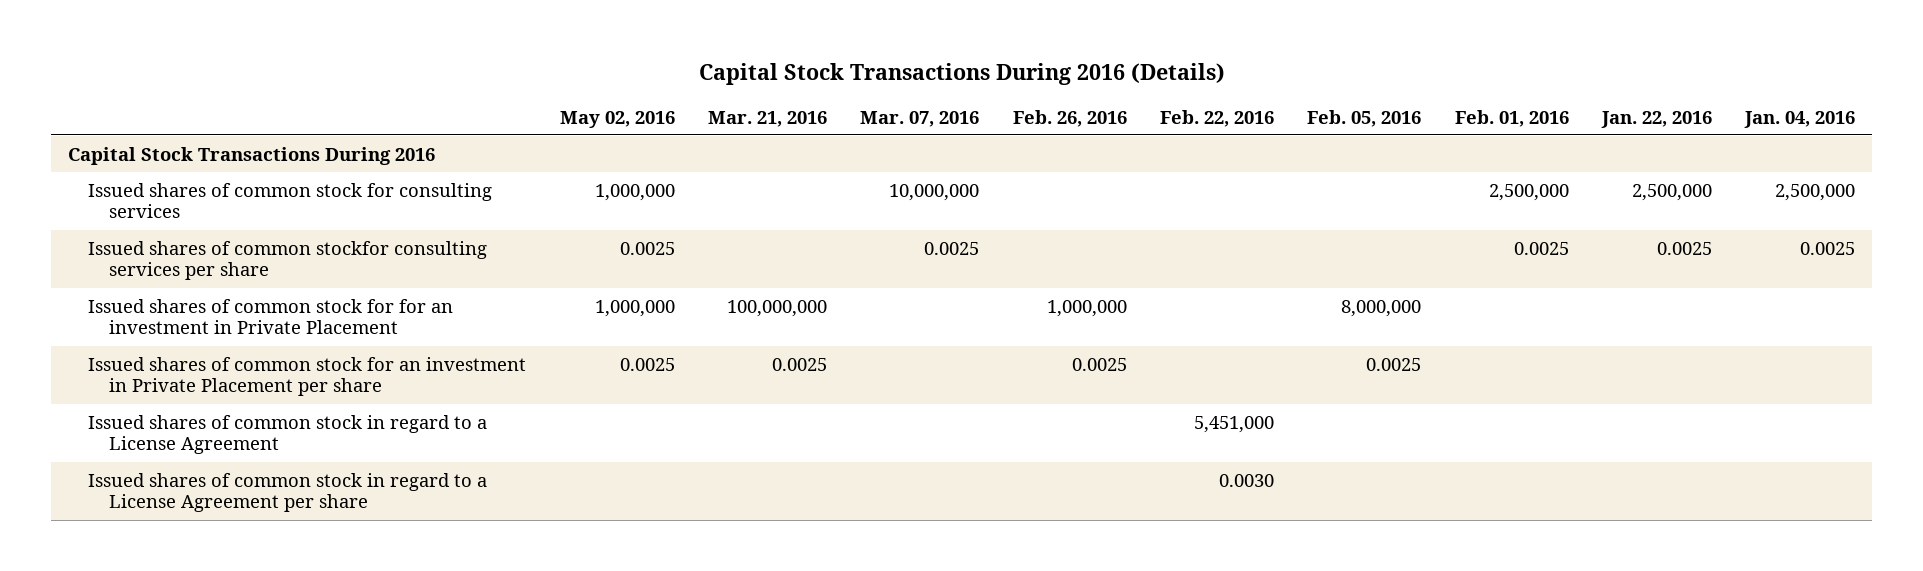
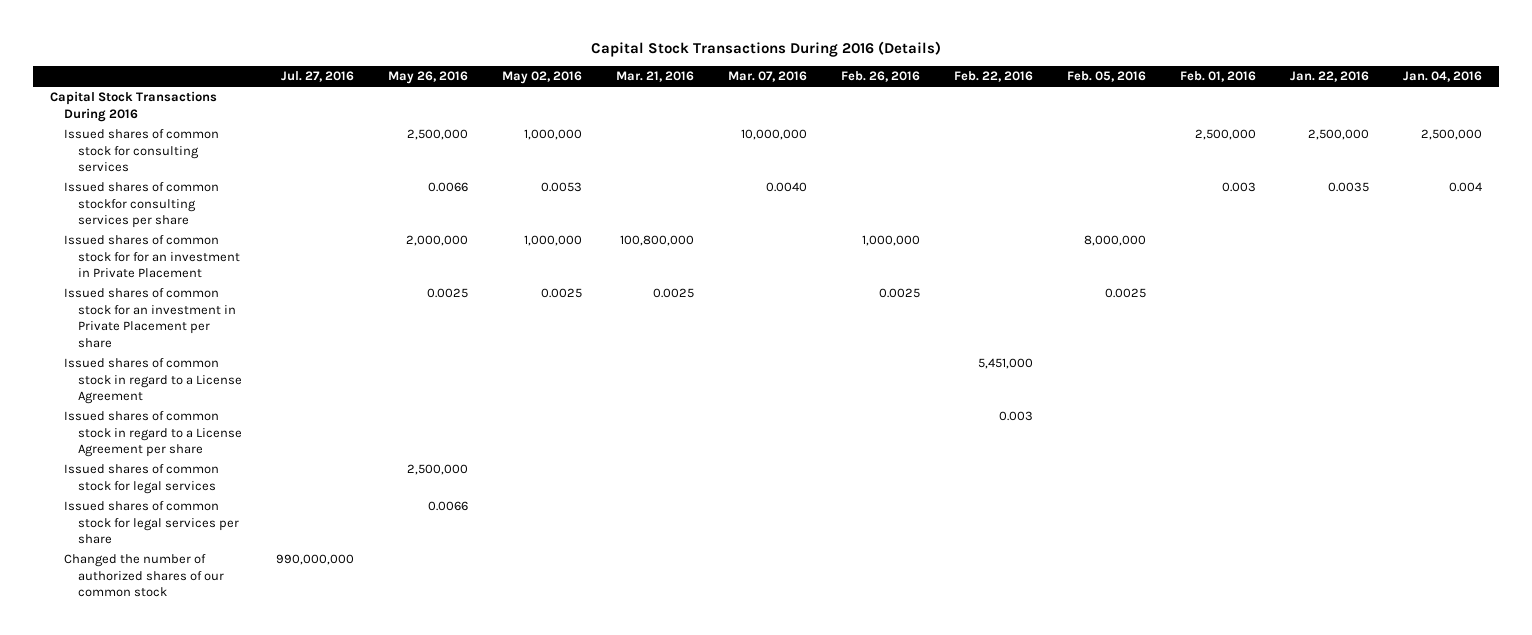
none -> [280,71,354,83] Jul. 27, 2016
none -> [387,71,468,85] May 26, 2016
[619,241,675,255] 0.0025 -> [540,182,582,193] 0.0053
[924,241,980,255] 0.0025 -> [765,182,807,193] 0.0040
[1513,241,1569,255] 0.0025 -> [1221,182,1256,193] 0.003
[1656,241,1712,255] 0.0025 -> [1328,182,1370,193] 0.0035
[1800,241,1856,255] 0.0025 -> [1449,182,1483,193] 0.004
[727,299,828,317] 100,000,000 -> [619,235,694,247] 100,800,000
[1218,473,1274,487] 0.0030 -> [998,411,1033,422] 0.003
none -> [63,464,219,494] Issued shares of common stock for legal services
none -> [63,501,239,545] Issued shares of common stock for legal services per share
none -> [63,554,224,598] Changed the number of authorized shares of our common stock

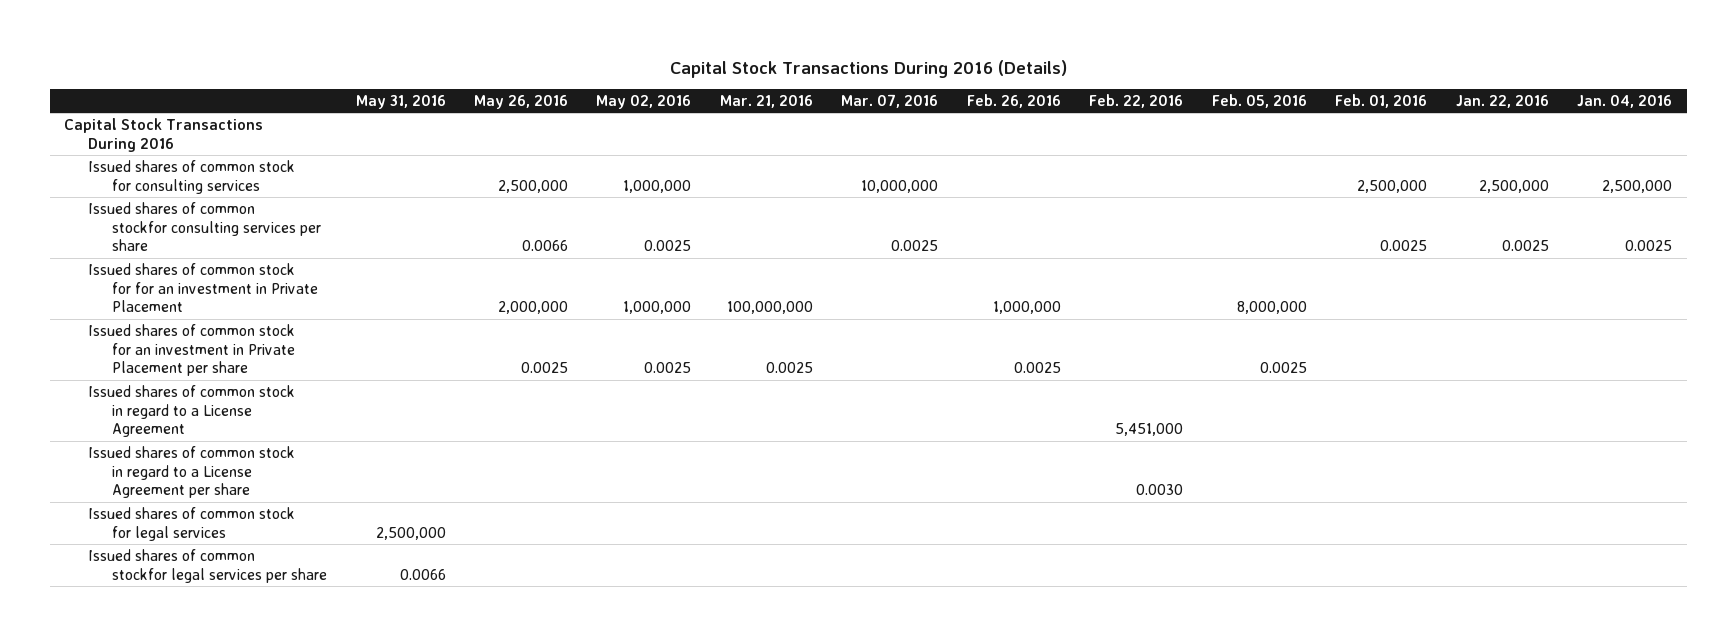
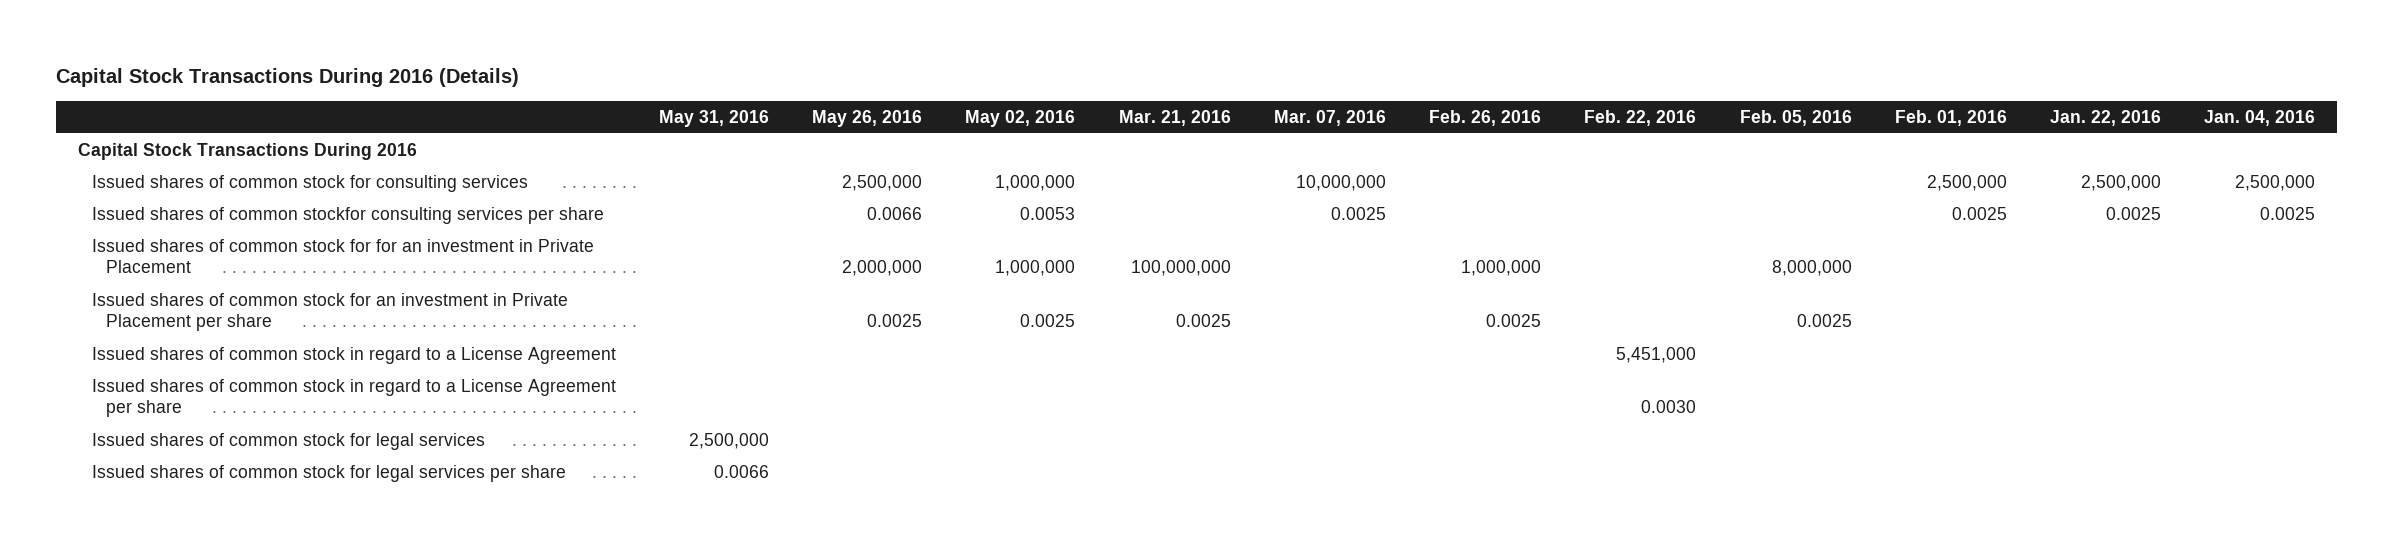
[644,240,692,252] 0.0025 -> [1020,207,1076,221] 0.0053
[88,548,328,583] Issued shares of common stockfor legal services per share -> [91,465,566,483] Issued shares of common stock for legal services per share

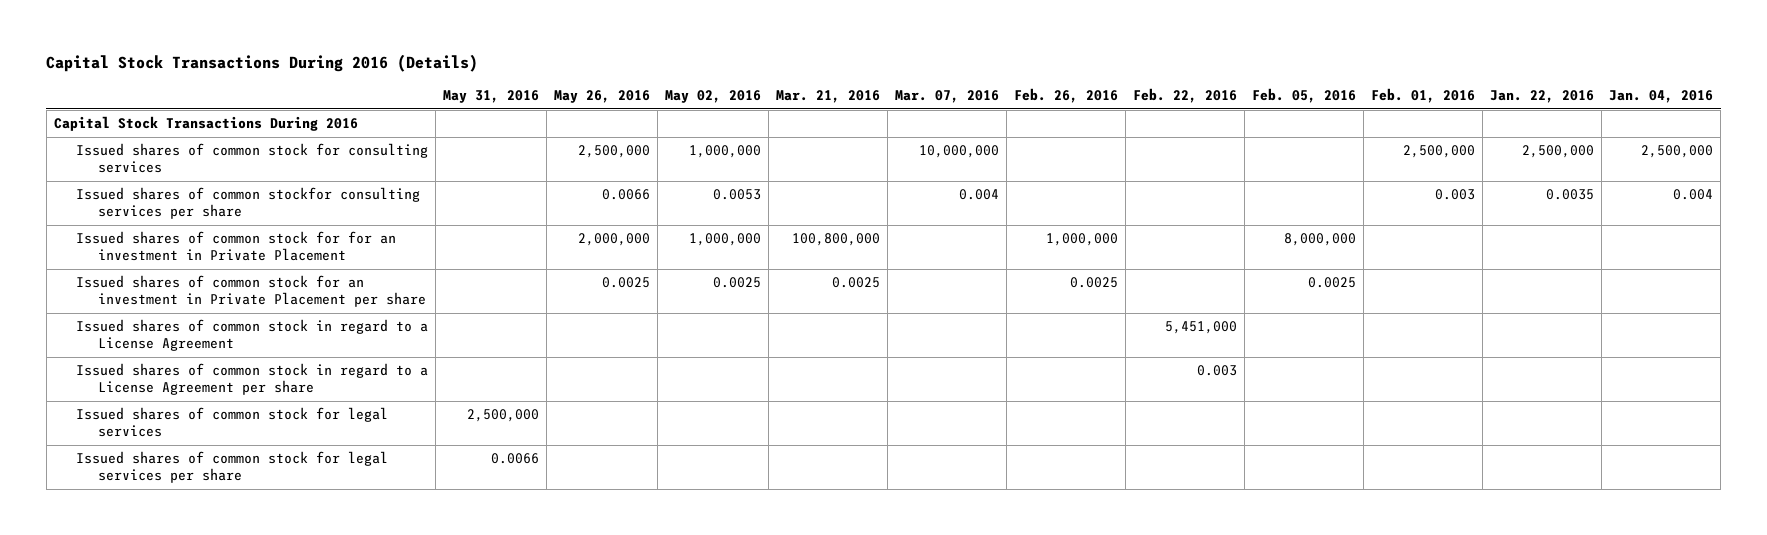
[1330,207,1386,221] 0.0025 -> [958,189,999,201] 0.004
[1951,207,2007,221] 0.0025 -> [1435,189,1476,201] 0.003
[2105,207,2161,221] 0.0025 -> [1546,189,1595,201] 0.0035
[2260,207,2316,221] 0.0025 -> [1673,189,1714,201] 0.004
[1130,260,1231,277] 100,000,000 -> [791,233,880,247] 100,800,000
[1641,400,1697,414] 0.0030 -> [1197,365,1238,377] 0.003

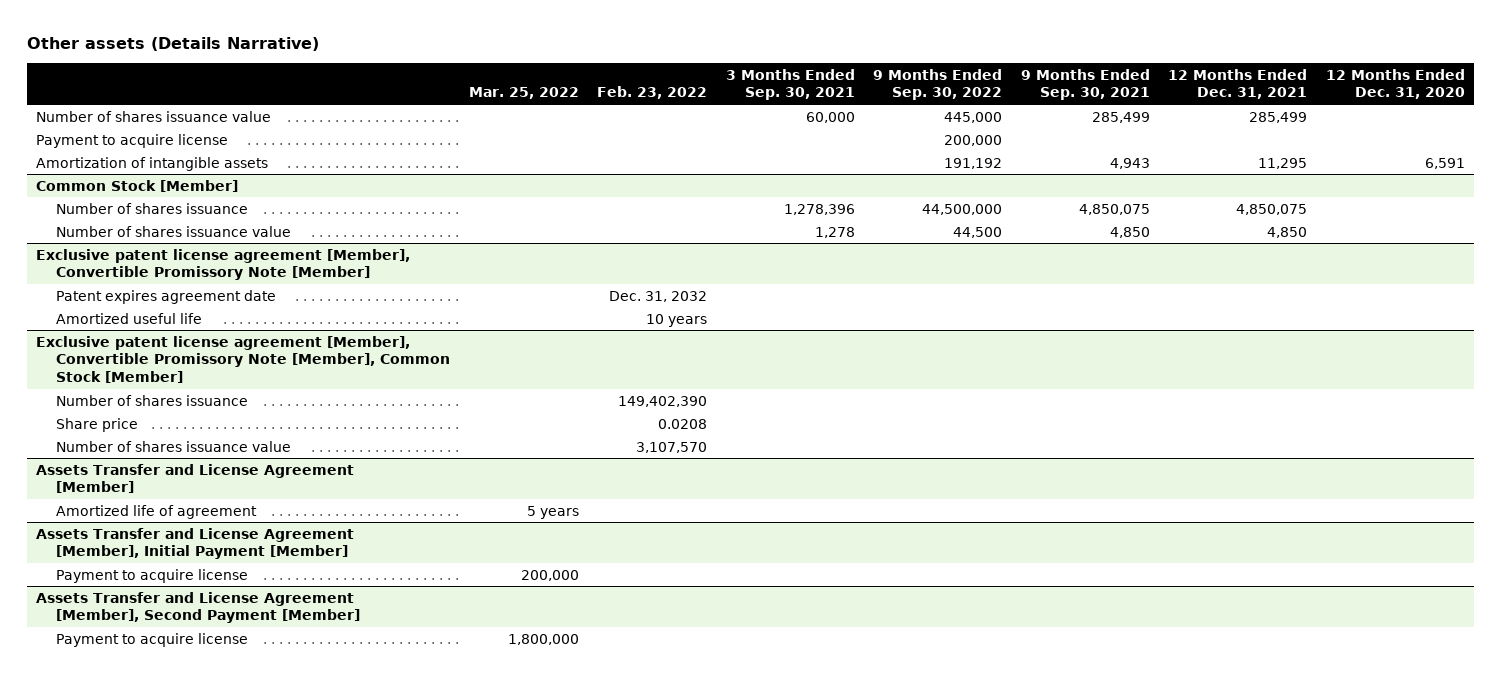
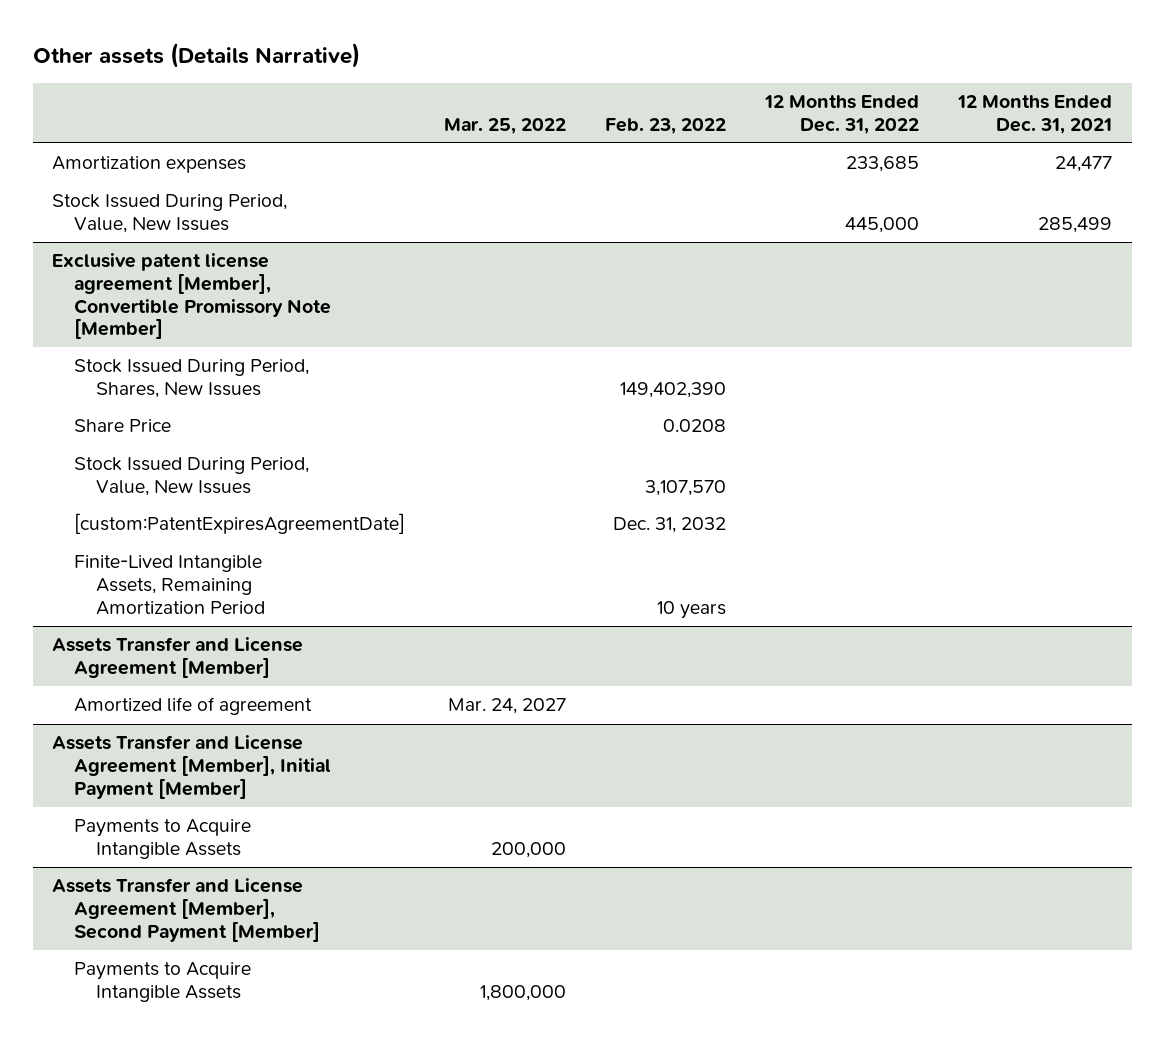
[725,68,855,101] 3 Months Ended Sep. 30, 2021 -> none
[873,68,1003,101] 9 Months Ended Sep. 30, 2022 -> none
[1020,68,1150,101] 9 Months Ended Sep. 30, 2021 -> none
[1325,68,1465,100] 12 Months Ended Dec. 31, 2020 -> none
none -> [764,95,920,134] 12 Months Ended Dec. 31, 2022
[36,133,229,148] Payment to acquire license -> none
[36,156,269,171] Amortization of intangible assets -> none
[36,179,239,192] Common Stock [Member] -> none
[56,202,249,214] Number of shares issuance -> none
[56,225,292,237] Number of shares issuance value -> none
none -> [52,156,247,174] Amortization expenses
[36,110,272,122] Number of shares issuance value -> [52,194,288,233] Stock Issued During Period, Value, New Issues
[36,335,451,383] Exclusive patent license agreement [Member], Convertible Promissory Note [Member], Common Stock [Member] -> none
[56,394,249,406] Number of shares issuance -> none
[56,417,139,432] Share price -> none
[56,440,292,452] Number of shares issuance value -> none
none -> [74,359,310,398] Stock Issued During Period, Shares, New Issues
none -> [74,419,172,433] Share Price
none -> [74,457,310,496] Stock Issued During Period, Value, New Issues
[56,289,277,304] Patent expires agreement date -> [74,513,406,535] [custom:PatentExpiresAgreementDate]
[56,312,203,324] Amortized useful life -> [74,555,265,615] Finite-Lived Intangible Assets, Remaining Amortization Period
[526,505,579,519] 5 years -> [448,698,567,715] Mar. 24, 2027
[56,568,249,583] Payment to acquire license -> [74,819,252,859] Payments to Acquire Intangible Assets
[56,632,249,647] Payment to acquire license -> [74,962,252,1002] Payments to Acquire Intangible Assets

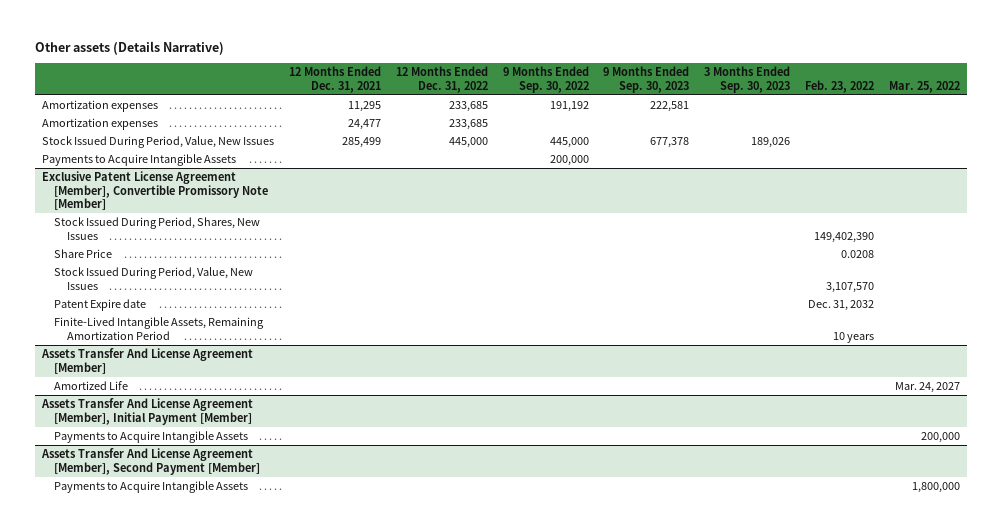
none -> [502,66,589,93] 9 Months Ended Sep. 30, 2022
none -> [603,66,690,93] 9 Months Ended Sep. 30, 2023
none -> [704,66,791,93] 3 Months Ended Sep. 30, 2023
none -> [42,100,159,113] Amortization expenses
none -> [42,154,237,167] Payments to Acquire Intangible Assets
[52,253,332,340] Exclusive patent license agreement [Member], Convertible Promissory Note [Member] -> [42,171,269,211] Exclusive Patent License Agreement [Member], Convertible Promissory Note [Member]
[74,513,406,535] [custom:PatentExpiresAgreementDate] -> [54,299,147,312] Patent Expire date
[52,637,304,678] Assets Transfer and License Agreement [Member] -> [41,348,254,374] Assets Transfer And License Agreement [Member]
[74,697,313,716] Amortized life of agreement -> [54,381,129,391] Amortized Life
[52,735,332,799] Assets Transfer and License Agreement [Member], Initial Payment [Member] -> [41,398,254,425] Assets Transfer And License Agreement [Member], Initial Payment [Member]
[52,878,321,942] Assets Transfer and License Agreement [Member], Second Payment [Member] -> [41,448,261,475] Assets Transfer And License Agreement [Member], Second Payment [Member]

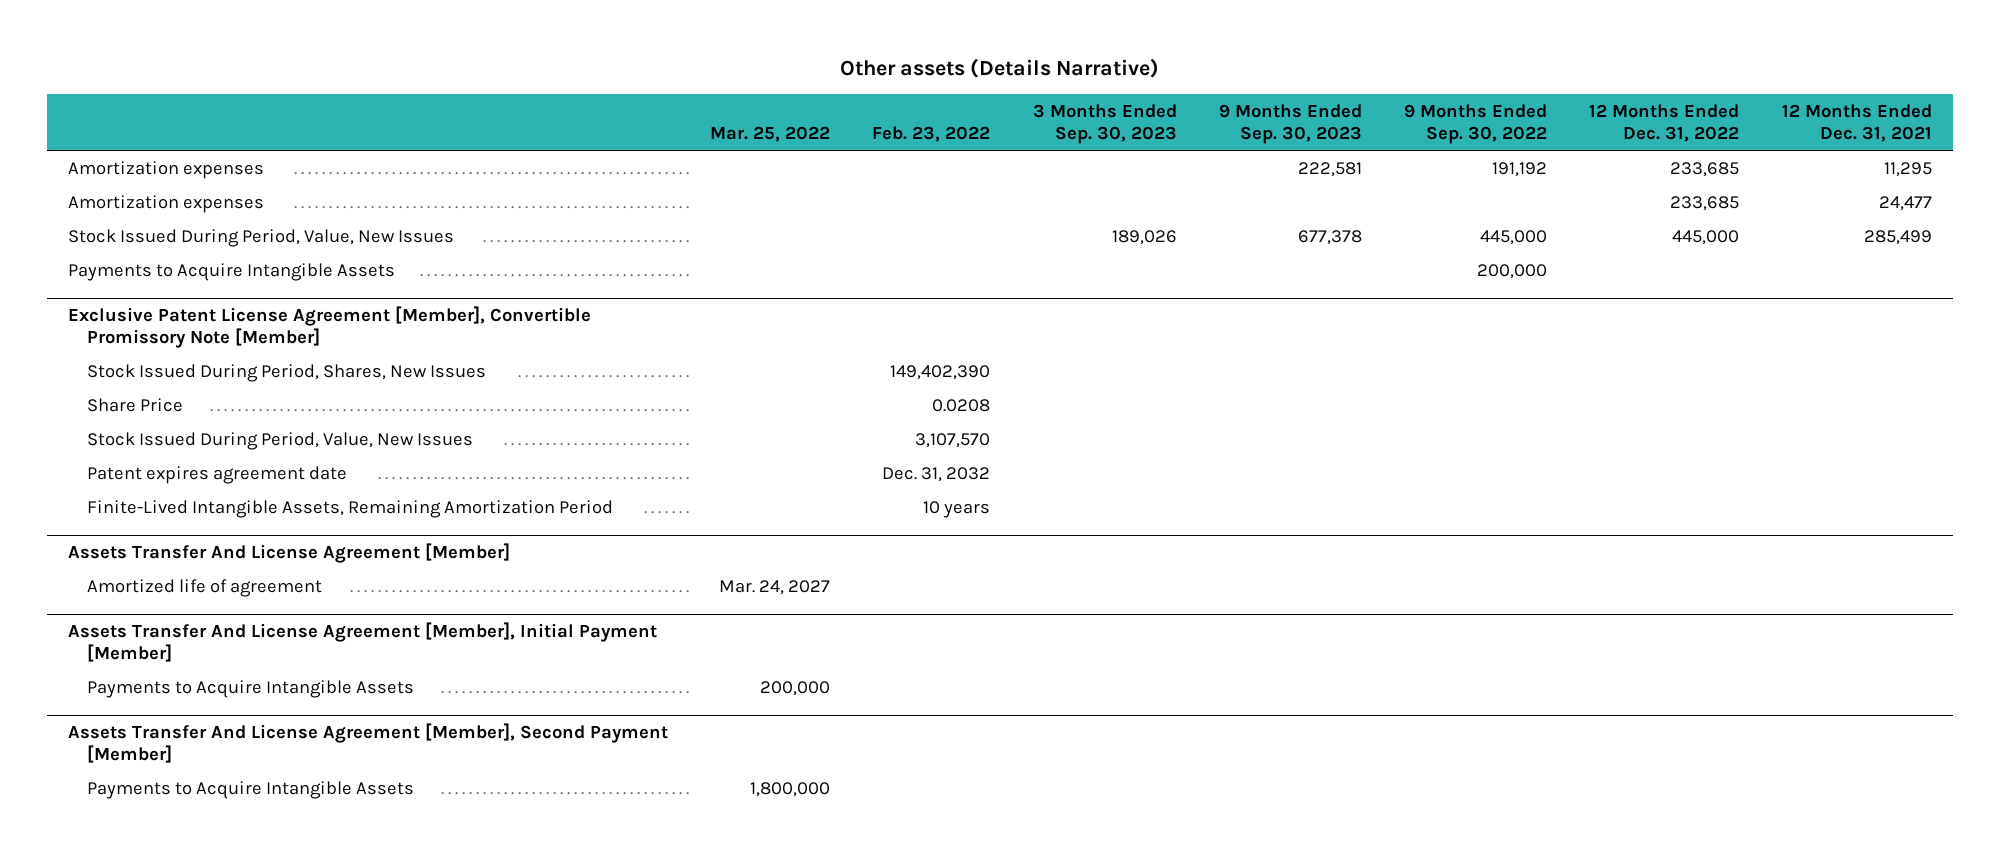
[54,299,147,312] Patent Expire date -> [87,465,348,484] Patent expires agreement date
[54,381,129,391] Amortized Life -> [87,578,323,597] Amortized life of agreement

